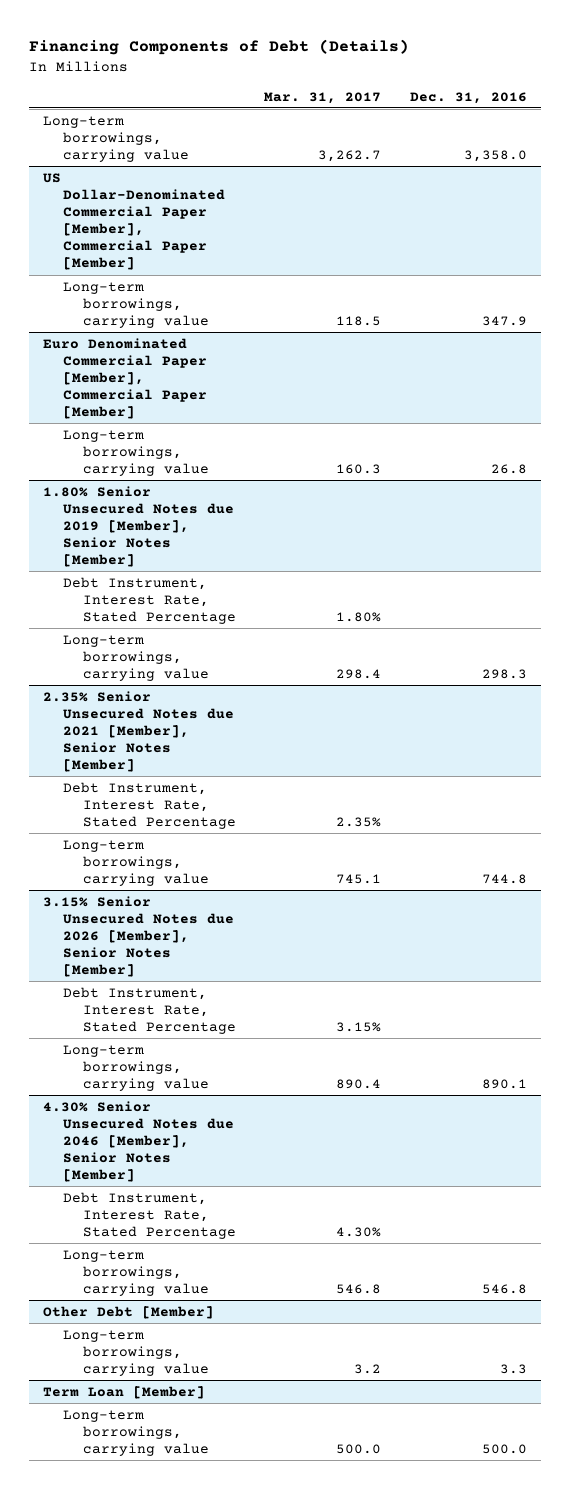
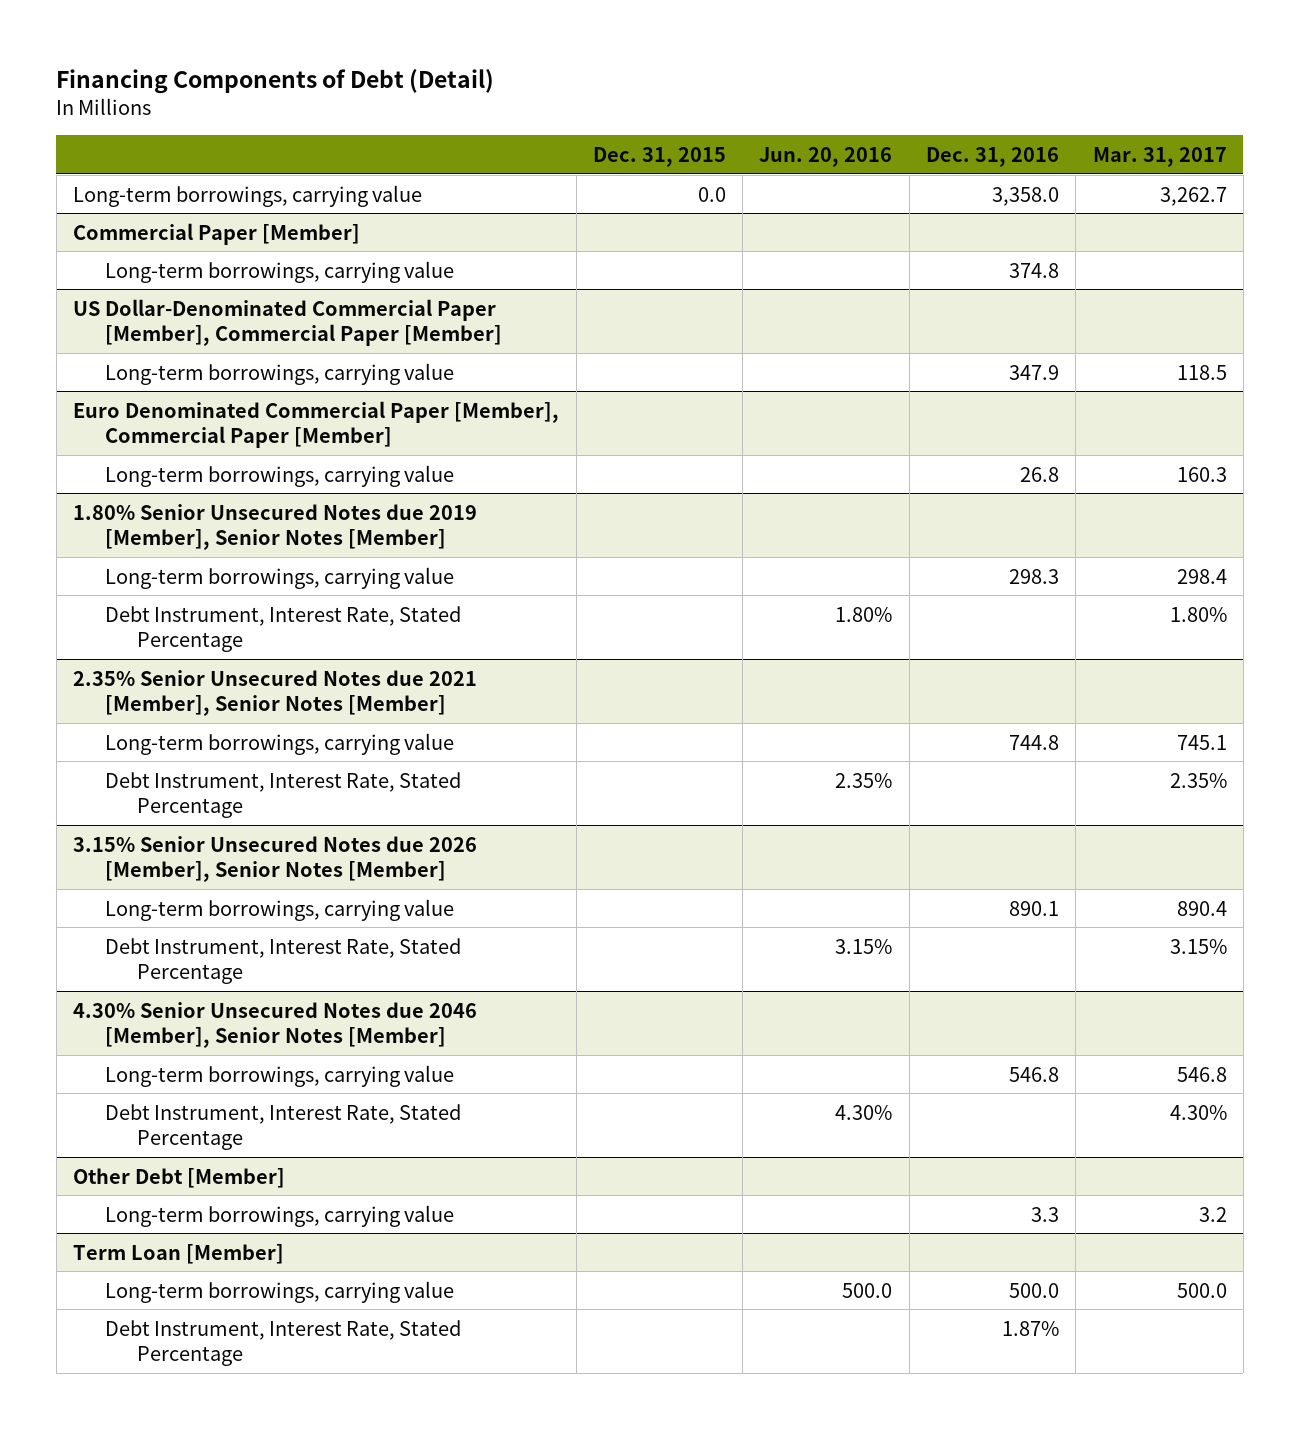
[28,39,409,56] Financing Components of Debt (Details) -> [56,68,495,94] Financing Components of Debt (Detail)
none -> [592,146,726,167] Dec. 31, 2015
none -> [759,146,893,167] Jun. 20, 2016
none -> [73,222,361,245] Commercial Paper [Member]
none -> [105,260,455,283] Long-term borrowings, carrying value
[63,576,236,624] Debt Instrument, Interest Rate, Stated Percentage -> [105,605,462,653] Debt Instrument, Interest Rate, Stated Percentage
[63,781,236,829] Debt Instrument, Interest Rate, Stated Percentage -> [105,771,462,819] Debt Instrument, Interest Rate, Stated Percentage
[63,986,236,1034] Debt Instrument, Interest Rate, Stated Percentage -> [105,937,462,985] Debt Instrument, Interest Rate, Stated Percentage
[63,1191,236,1239] Debt Instrument, Interest Rate, Stated Percentage -> [105,1103,462,1151] Debt Instrument, Interest Rate, Stated Percentage
none -> [105,1319,462,1367] Debt Instrument, Interest Rate, Stated Percentage

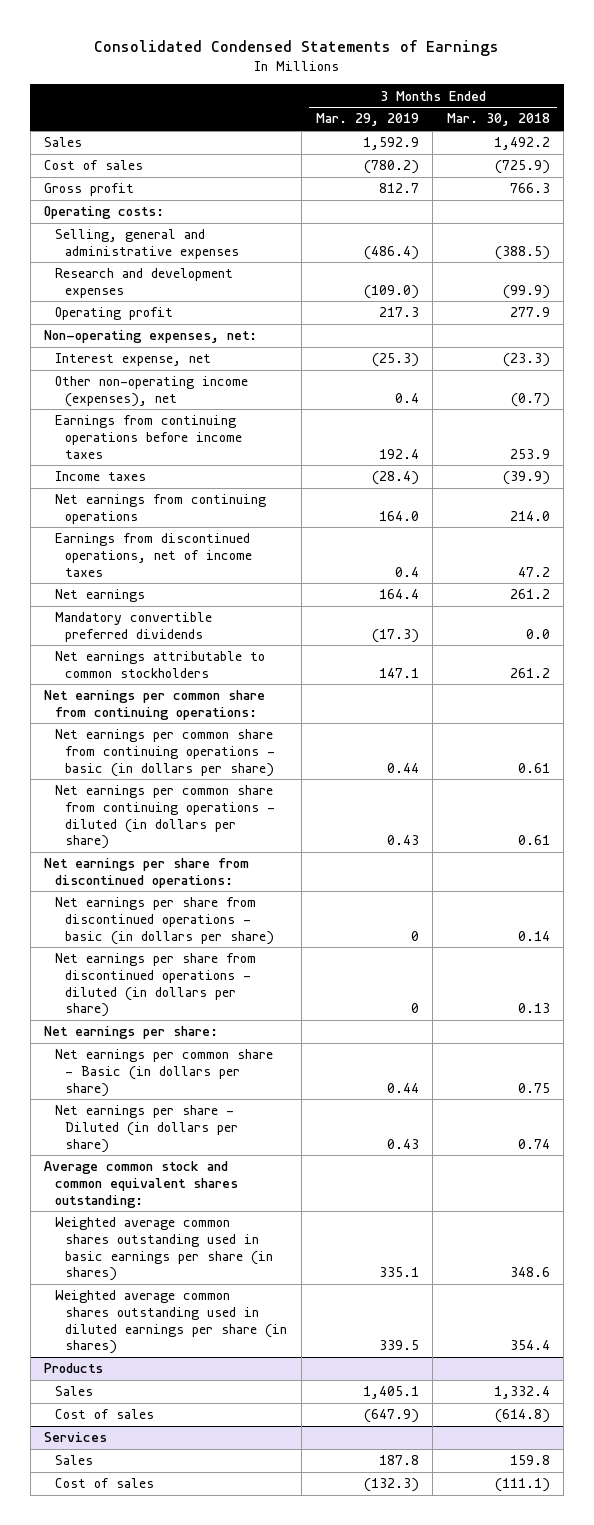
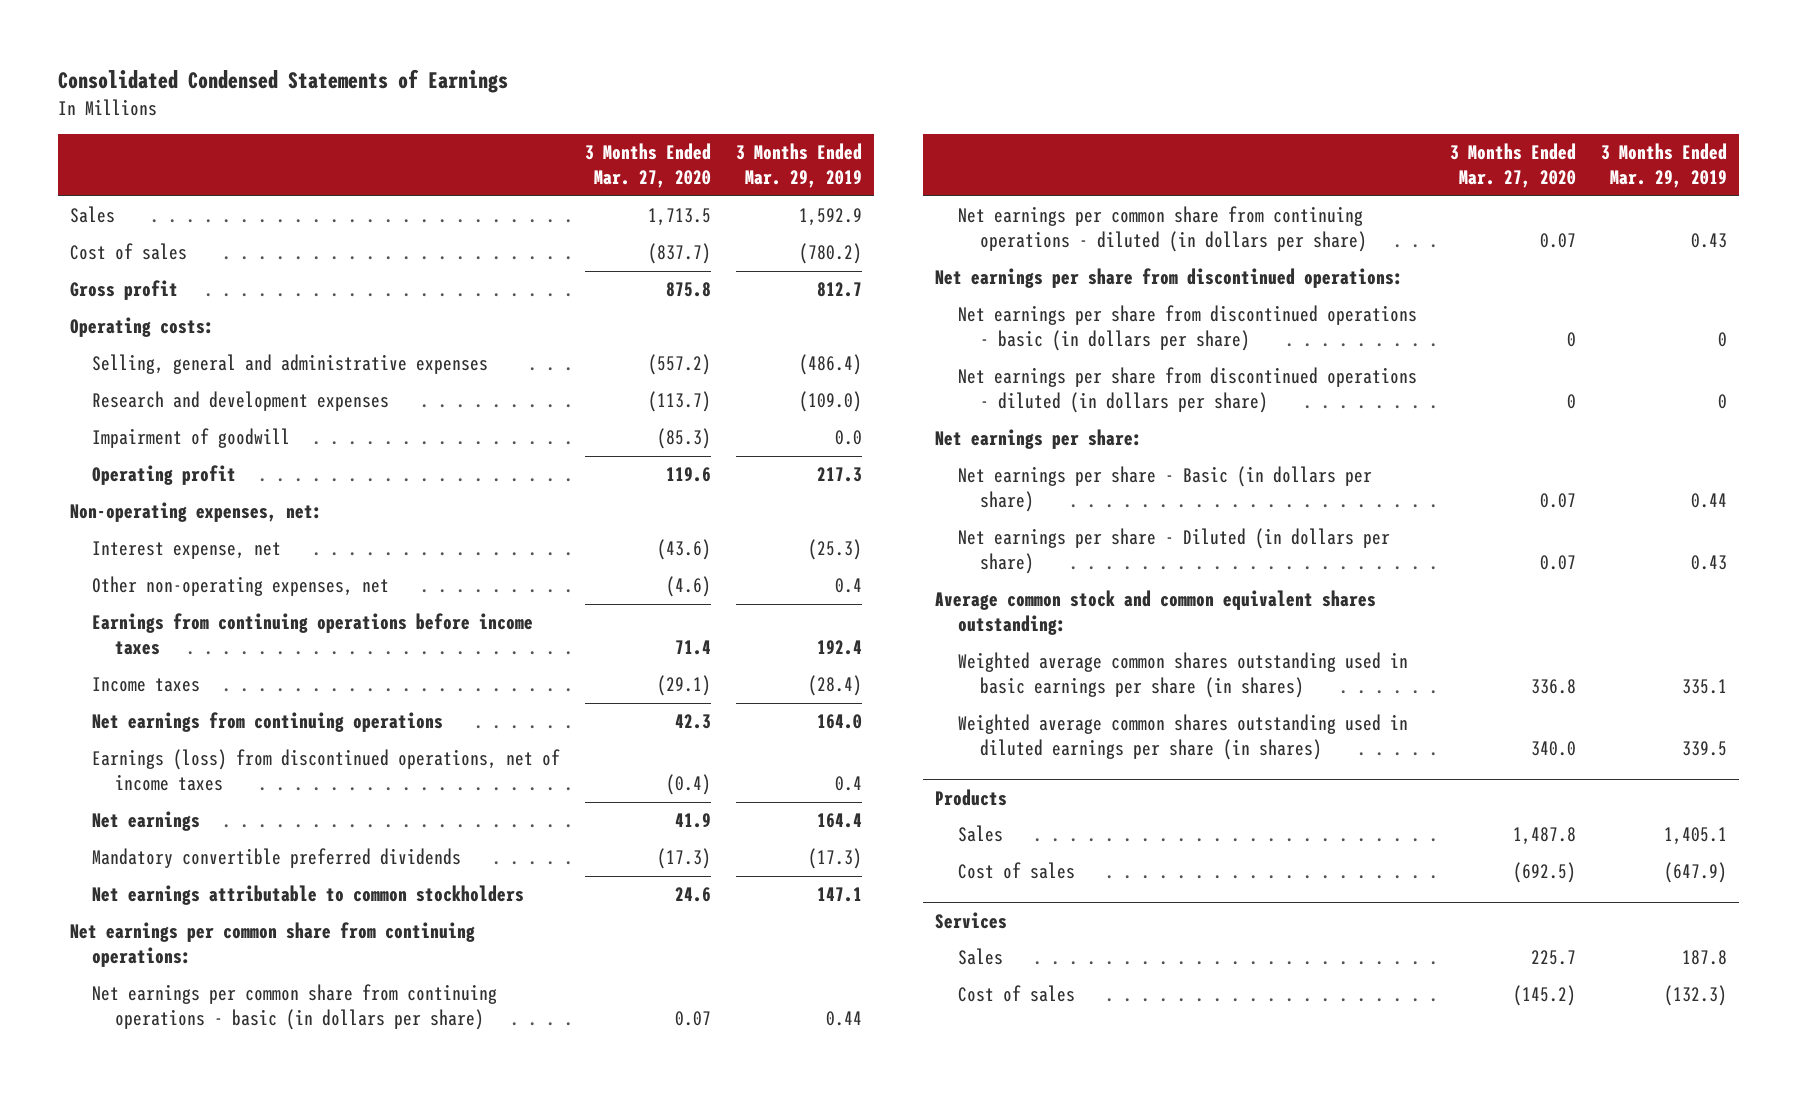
[446,113,550,127] Mar. 30, 2018 -> none
none -> [585,143,712,189] 3 Months Ended Mar. 27, 2020
none -> [92,428,291,449] Impairment of goodwill
[54,376,248,407] Other non-operating income (expenses), net -> [92,576,390,597] Other non-operating expenses, net
[54,533,253,577] Earnings from discontinued operations, net of income taxes -> [92,749,561,792] Earnings (loss) from discontinued operations, net of income taxes
[54,1049,273,1097] Net earnings per common share - Basic (in dollars per share) -> [957,466,1372,513] Net earnings per share - Basic (in dollars per share)

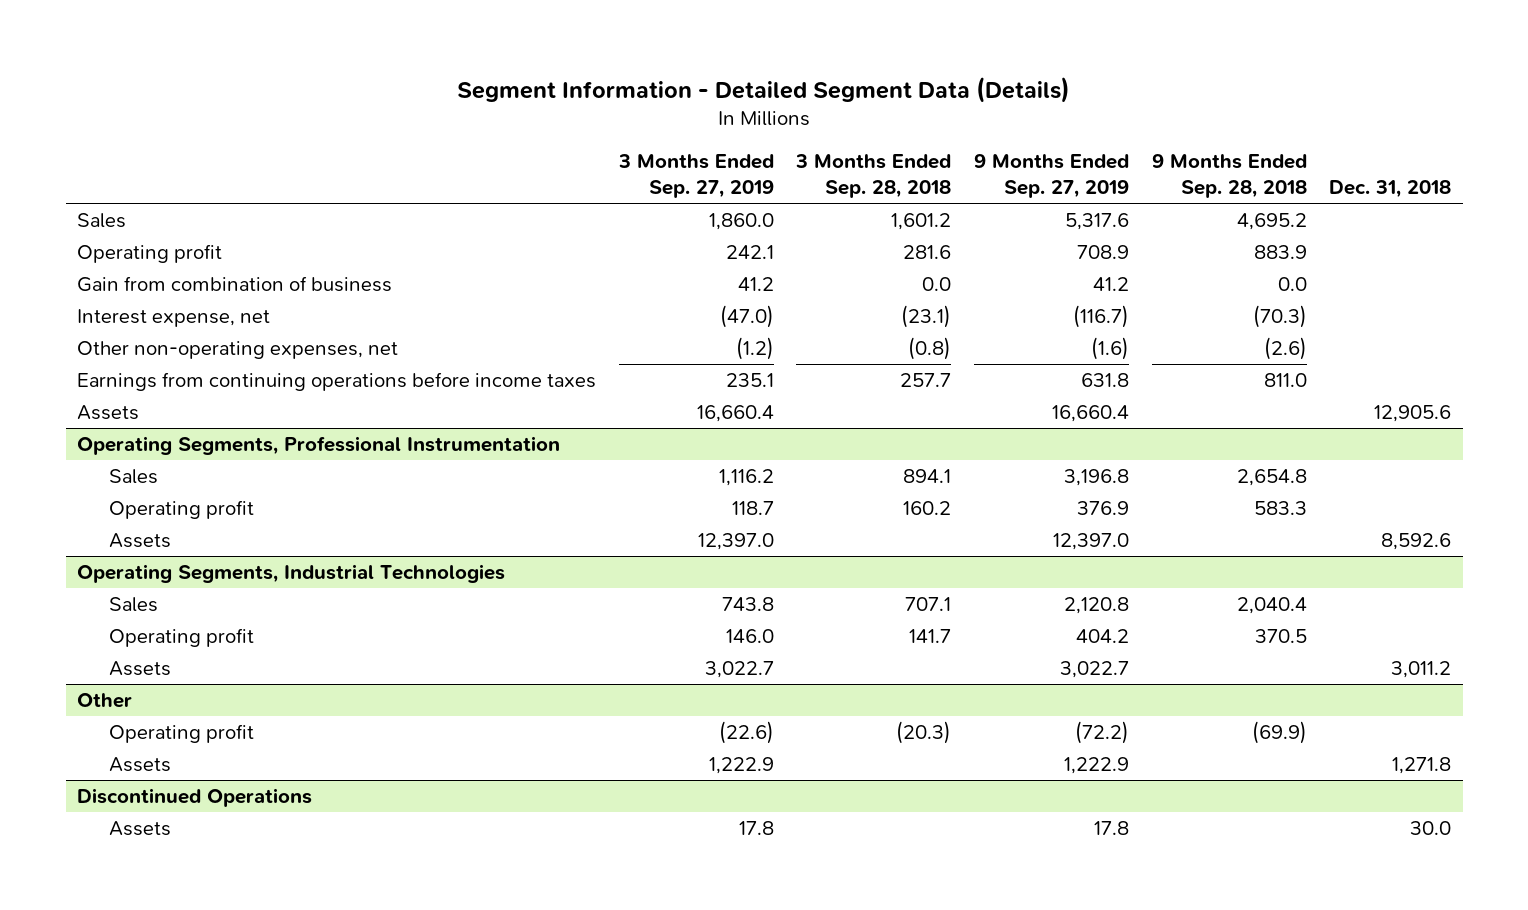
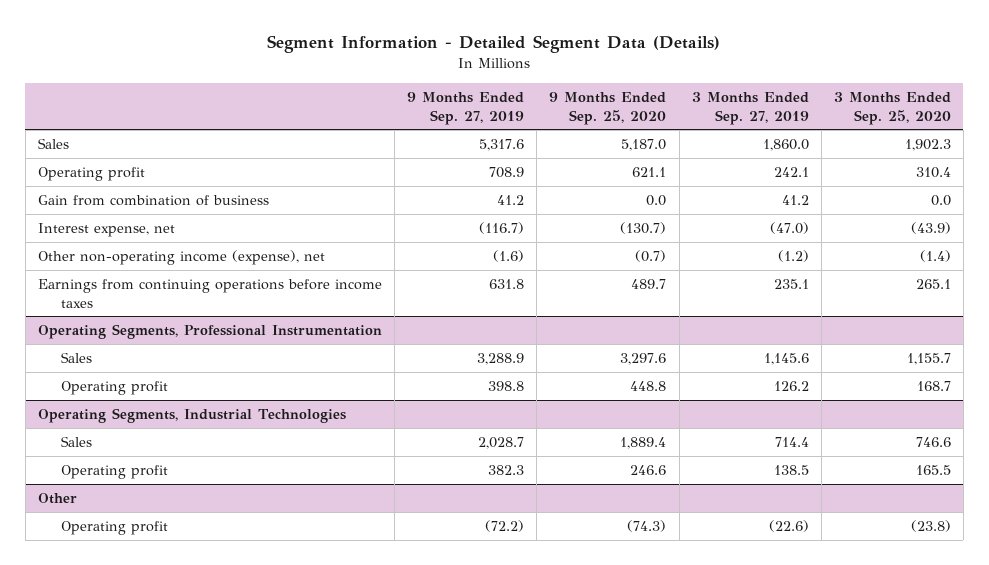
[795,154,952,199] 3 Months Ended Sep. 28, 2018 -> none
[1151,154,1307,199] 9 Months Ended Sep. 28, 2018 -> none
[1329,180,1452,199] Dec. 31, 2018 -> none
none -> [549,91,667,125] 9 Months Ended Sep. 25, 2020
none -> [833,91,951,125] 3 Months Ended Sep. 25, 2020
[77,340,399,359] Other non-operating expenses, net -> [38,249,326,265] Other non-operating income (expense), net
[77,404,140,420] Assets -> none
[108,532,171,548] Assets -> none
[718,468,774,486] 1,116.2 -> [763,352,809,365] 1,145.6
[1064,468,1130,486] 3,196.8 -> [477,352,525,365] 3,288.9
[731,500,774,515] 118.7 -> [773,380,809,391] 126.2
[1077,500,1130,515] 376.9 -> [488,380,525,391] 398.8
[108,660,171,676] Assets -> none
[721,596,774,611] 743.8 -> [774,436,809,447] 714.4
[1064,596,1130,614] 2,120.8 -> [478,436,525,449] 2,028.7
[725,628,774,643] 146.0 -> [773,464,809,475] 138.5
[1076,628,1130,643] 404.2 -> [488,464,525,475] 382.3
[108,756,171,772] Assets -> none
[77,787,313,807] Discontinued Operations -> none
[108,820,171,836] Assets -> none

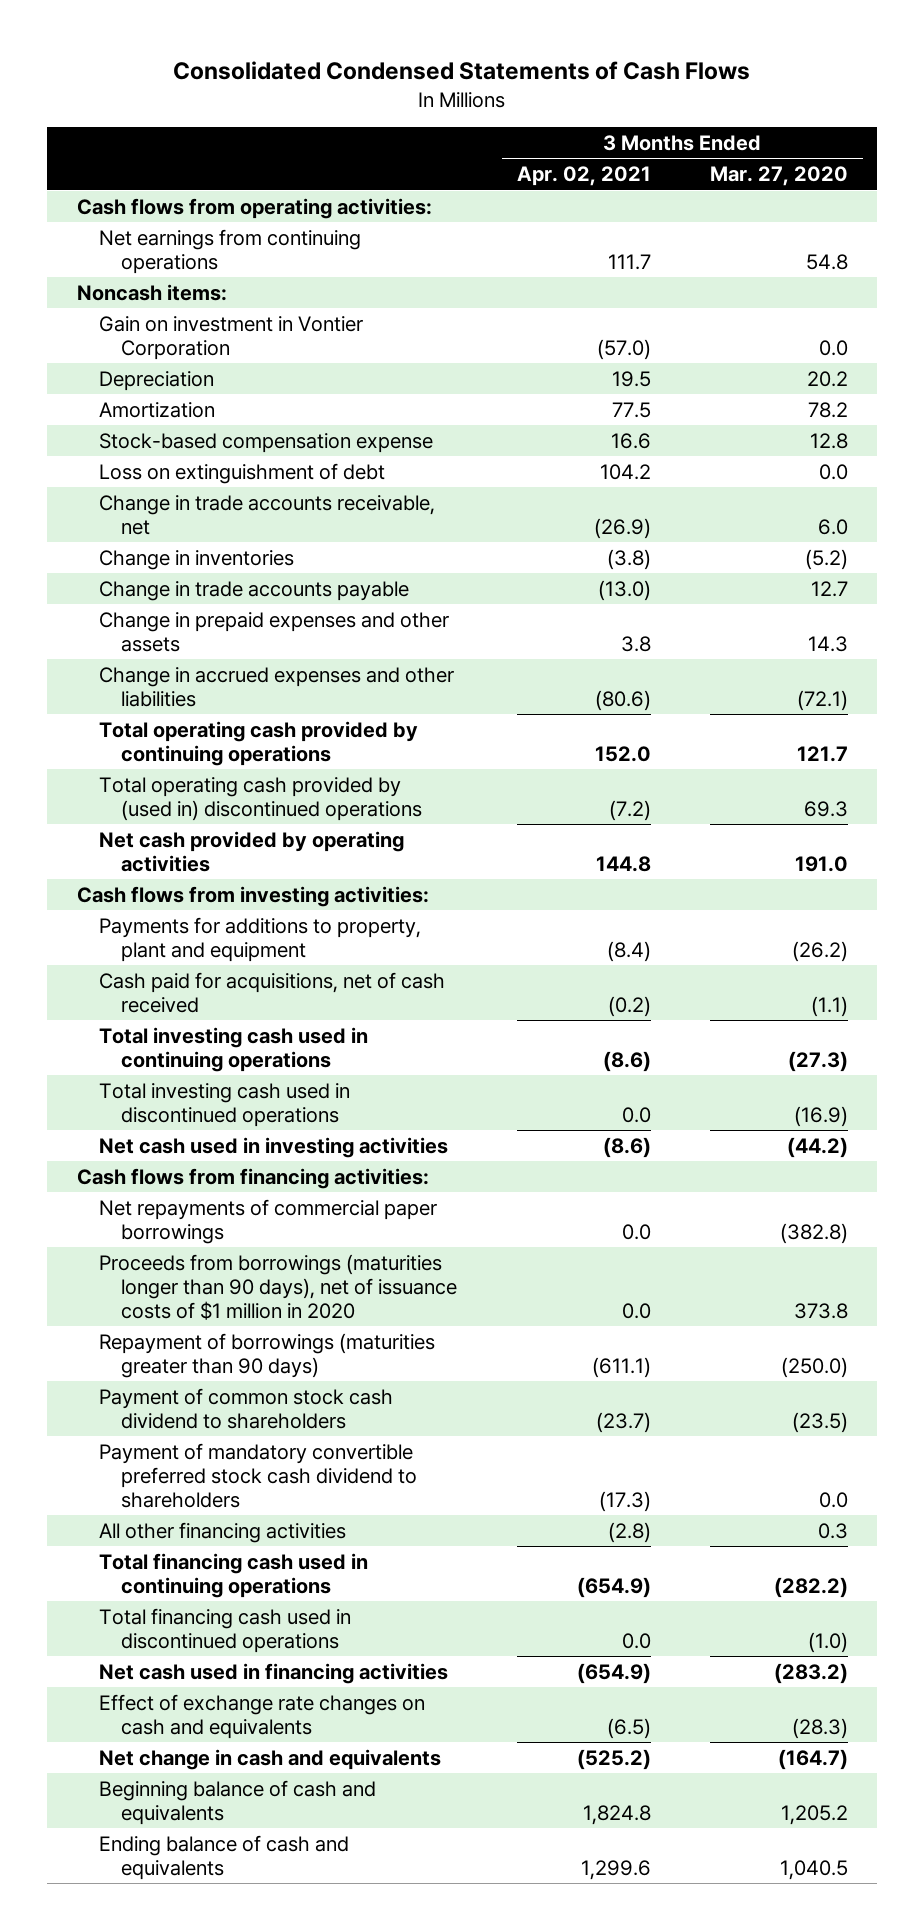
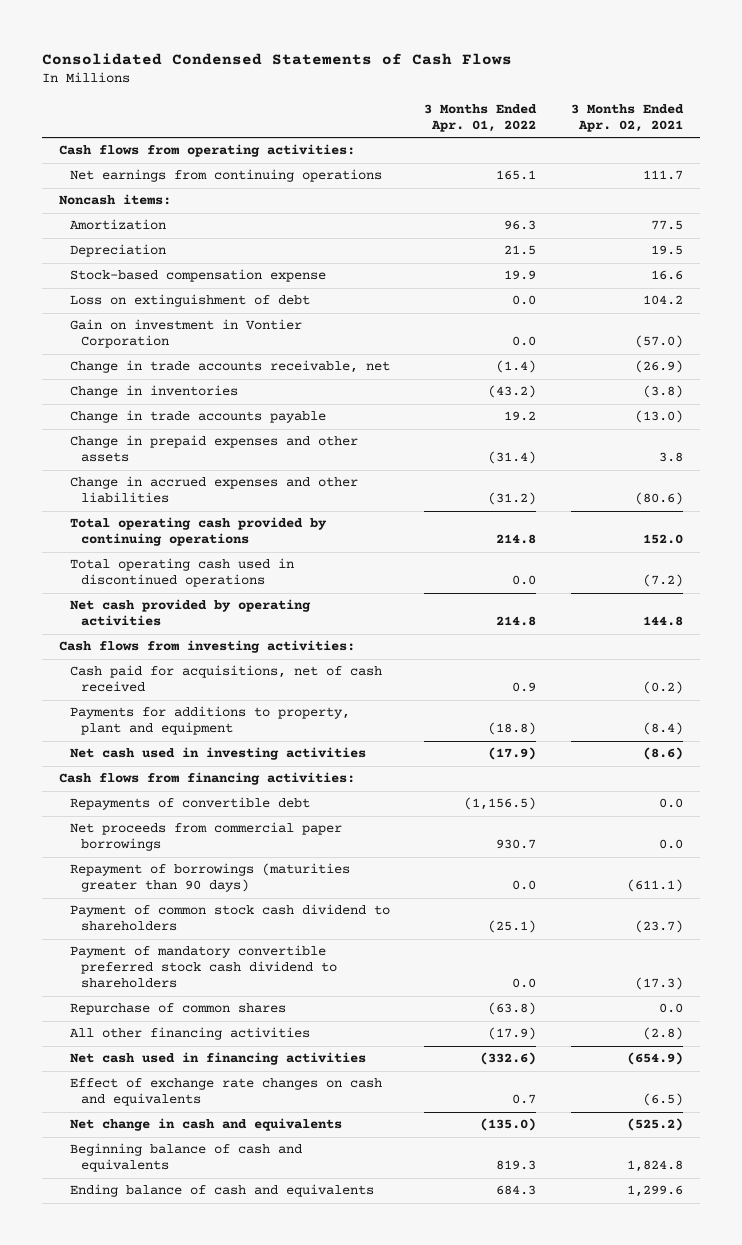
[709,166,848,187] Mar. 27, 2020 -> none
none -> [424,103,538,132] 3 Months Ended Apr. 01, 2022
[98,370,214,391] Depreciation -> [70,244,167,258] Depreciation
[98,315,363,360] Gain on investment in Vontier Corporation -> [70,319,303,349] Gain on investment in Vontier Corporation
[98,776,423,821] Total operating cash provided by (used in) discontinued operations -> [70,558,295,588] Total operating cash used in discontinued operations
[98,1026,368,1072] Total investing cash used in continuing operations -> none
[98,1082,350,1127] Total investing cash used in discontinued operations -> none
[98,916,421,962] Payments for additions to property, plant and equipment -> [70,706,351,736] Payments for additions to property, plant and equipment
[98,1253,458,1320] Proceeds from borrowings (maturities longer than 90 days), net of issuance costs of $1 million in 2020 -> none
none -> [70,797,311,811] Repayments of convertible debt
[98,1198,437,1244] Net repayments of commercial paper borrowings -> [70,822,343,852] Net proceeds from commercial paper borrowings
none -> [70,1003,287,1016] Repurchase of common shares
[98,1552,368,1598] Total financing cash used in continuing operations -> none
[98,1607,351,1653] Total financing cash used in discontinued operations -> none

